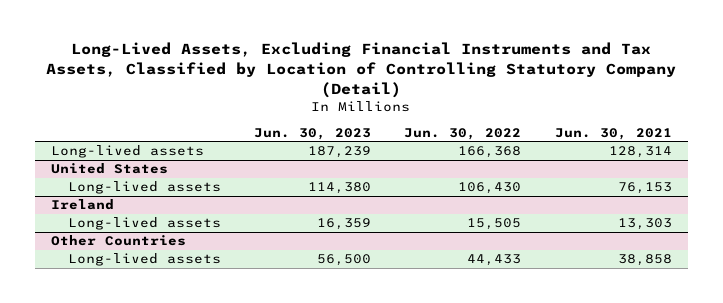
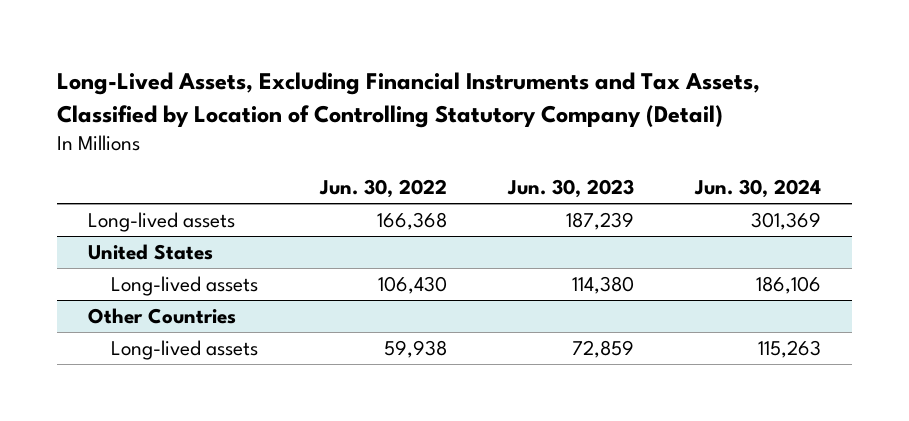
[554,127,672,140] Jun. 30, 2021 -> none
none -> [694,178,822,198] Jun. 30, 2024
[51,199,115,211] Ireland -> none
[68,217,222,231] Long-lived assets -> none
[317,254,372,267] 56,500 -> [572,340,635,359] 72,859
[467,254,522,267] 44,433 -> [383,340,447,359] 59,938

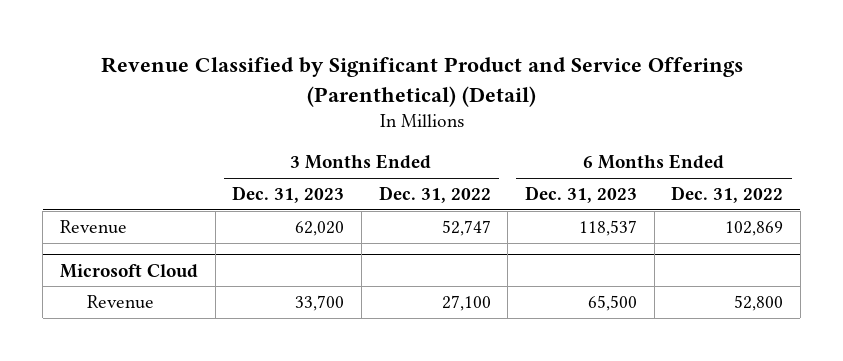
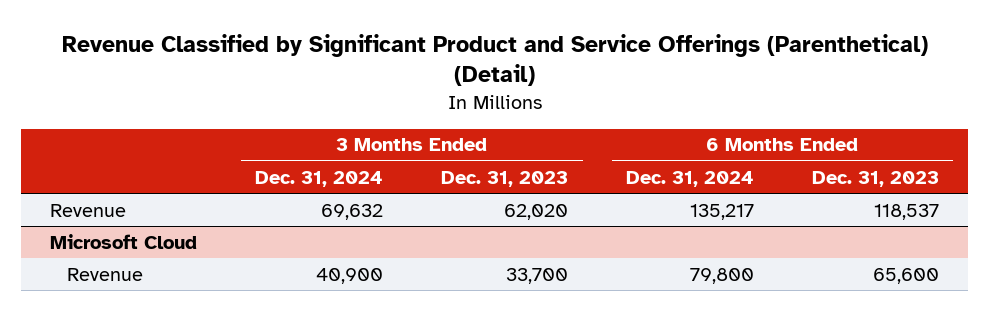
[378,186,491,204] Dec. 31, 2022 -> none
[671,186,784,204] Dec. 31, 2022 -> none
none -> [255,170,384,187] Dec. 31, 2024
none -> [625,170,754,187] Dec. 31, 2024
[587,295,637,312] 65,500 -> [872,267,939,284] 65,600

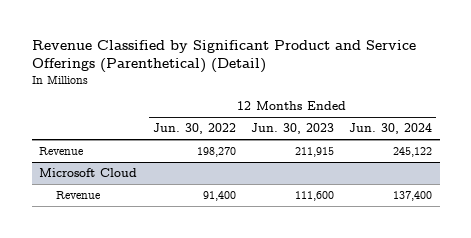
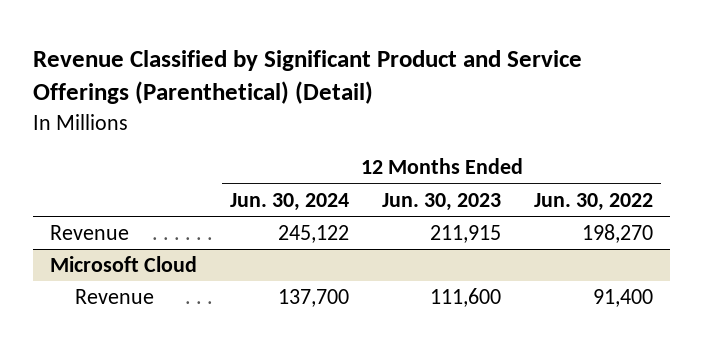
[392,190,432,201] 137,400 -> [277,289,349,308] 137,700

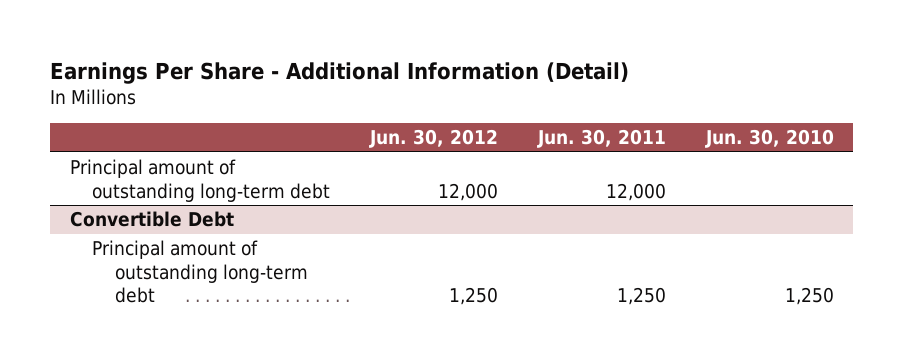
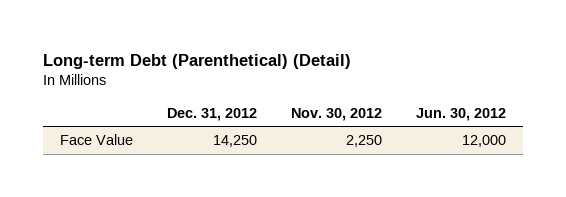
[49,62,629,85] Earnings Per Share - Additional Information (Detail) -> [43,53,352,69] Long-term Debt (Parenthetical) (Detail)
[536,129,666,149] Jun. 30, 2011 -> none
[704,129,834,149] Jun. 30, 2010 -> none
none -> [167,107,258,121] Dec. 31, 2012
none -> [290,107,382,121] Nov. 30, 2012
[69,211,234,228] Convertible Debt -> none
[92,240,308,304] Principal amount of outstanding long-term debt -> none
[69,159,331,202] Principal amount of outstanding long-term debt -> [60,134,134,146] Face Value

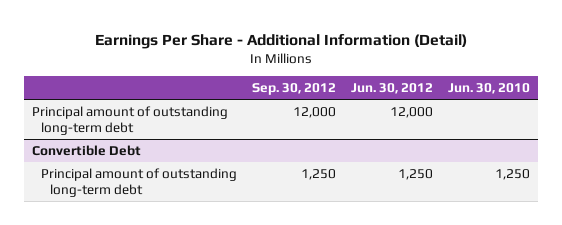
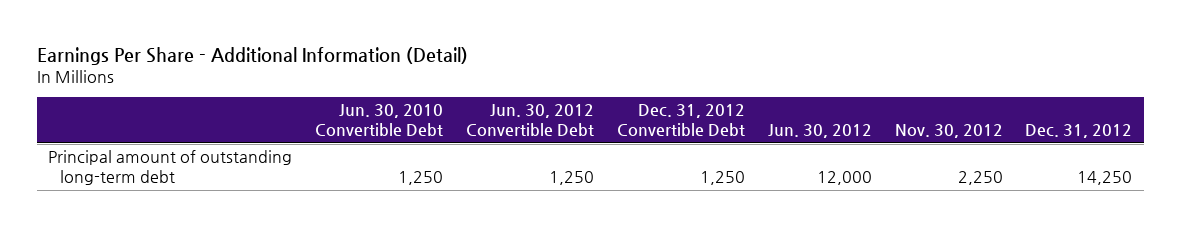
[252,83,337,96] Sep. 30, 2012 -> none
[448,83,531,95] Jun. 30, 2010 -> none
none -> [315,104,444,137] Jun. 30, 2010 Convertible Debt
none -> [466,104,595,137] Jun. 30, 2012 Convertible Debt
none -> [616,104,745,137] Dec. 31, 2012 Convertible Debt
none -> [894,124,1003,139] Nov. 30, 2012
none -> [1025,124,1133,139] Dec. 31, 2012
[31,144,141,156] Convertible Debt -> none
[41,167,238,197] Principal amount of outstanding long-term debt -> none

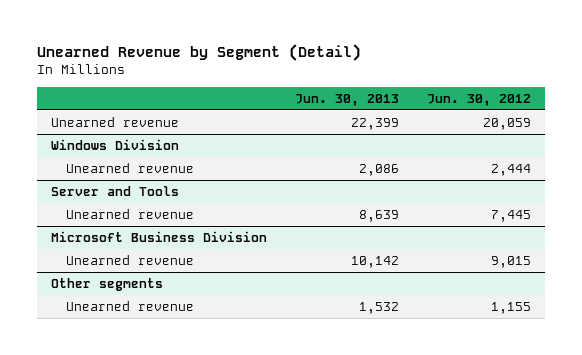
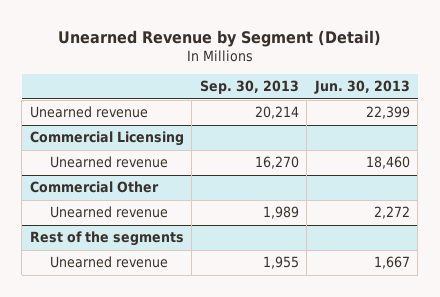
[426,93,531,106] Jun. 30, 2012 -> none
none -> [199,80,299,95] Sep. 30, 2013
[51,138,180,150] Windows Division -> none
[51,185,180,196] Server and Tools -> none
[51,230,268,242] Microsoft Business Division -> none
[51,277,164,291] Other segments -> none
[66,300,195,311] Unearned revenue -> none
none -> [29,131,184,147] Commercial Licensing
[359,163,400,176] 2,086 -> [365,156,410,170] 18,460
none -> [29,181,159,194] Commercial Other
[359,209,400,222] 8,639 -> [373,206,410,220] 2,272
none -> [29,231,184,247] Rest of the segments
[351,255,400,268] 10,142 -> [373,256,410,270] 1,667

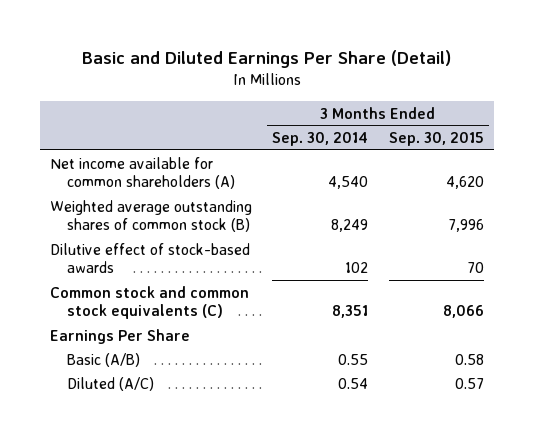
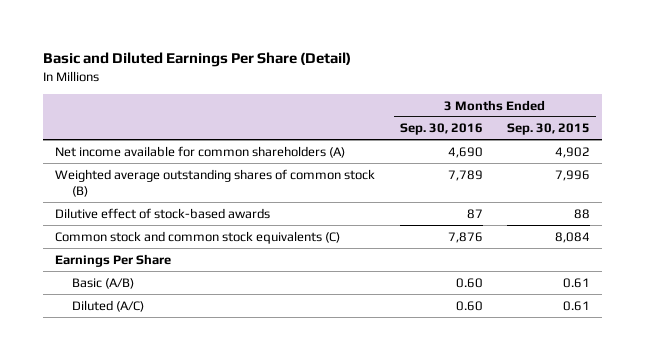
[272,131,369,146] Sep. 30, 2014 -> none
none -> [399,123,483,136] Sep. 30, 2016
[445,175,484,189] 4,620 -> [555,146,591,158] 4,902
[466,261,484,273] 70 -> [574,208,591,219] 88
[442,304,484,318] 8,066 -> [555,231,591,243] 8,084
[454,353,484,365] 0.58 -> [563,277,591,288] 0.61
[454,377,484,389] 0.57 -> [563,300,591,311] 0.61

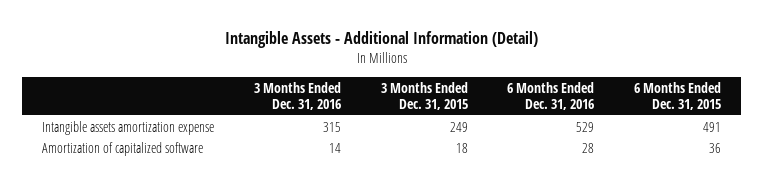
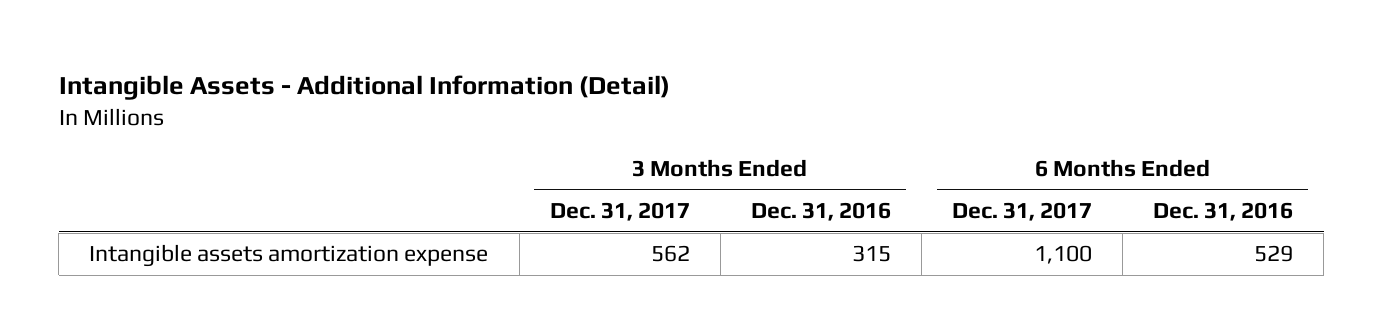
[380,81,468,111] 3 Months Ended Dec. 31, 2015 -> none
[634,81,722,111] 6 Months Ended Dec. 31, 2015 -> none
none -> [549,202,690,222] Dec. 31, 2017
none -> [951,202,1092,222] Dec. 31, 2017
[42,141,204,156] Amortization of capitalized software -> none

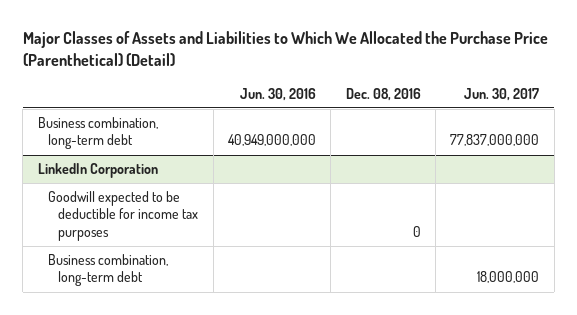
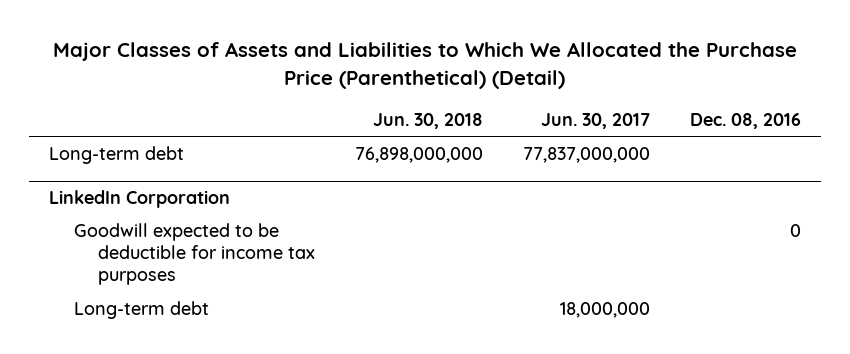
[239,87,316,101] Jun. 30, 2016 -> none
none -> [372,113,483,130] Jun. 30, 2018
[37,117,158,150] Business combination, long-term debt -> [49,146,185,165] Long-term debt
[47,254,168,287] Business combination, long-term debt -> [73,301,209,320] Long-term debt

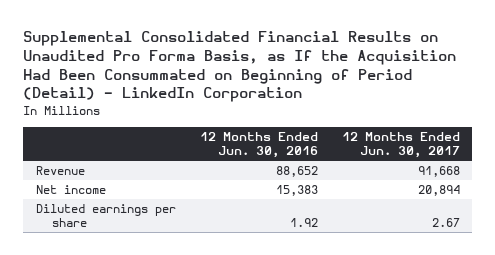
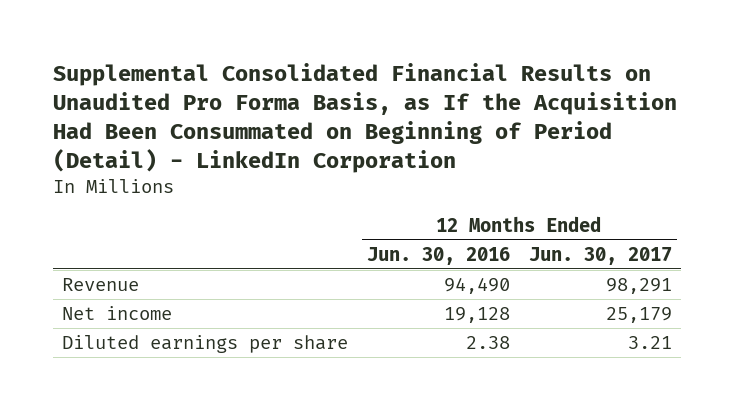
[275,166,318,178] 88,652 -> [444,276,511,294] 94,490
[417,166,460,178] 91,668 -> [605,277,672,294] 98,291
[275,185,318,197] 15,383 -> [444,306,511,323] 19,128
[417,185,460,197] 20,894 -> [605,306,672,323] 25,179
[289,218,318,228] 1.92 -> [466,335,511,349] 2.38
[431,218,460,228] 2.67 -> [627,335,672,349] 3.21

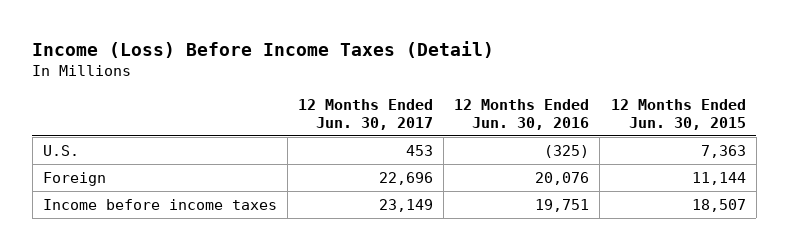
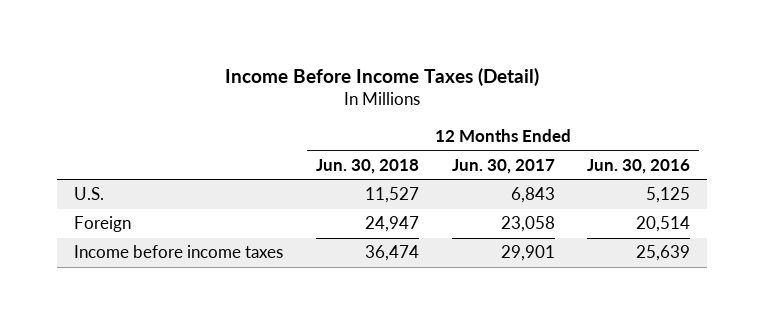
[32,40,495,58] Income (Loss) Before Income Taxes (Detail) -> [225,67,540,86] Income Before Income Taxes (Detail)
[610,99,746,130] 12 Months Ended Jun. 30, 2015 -> none
none -> [315,158,419,174] Jun. 30, 2018
[406,145,434,157] 453 -> [510,187,555,204] 6,843
[544,145,590,159] (325) -> [646,187,691,204] 5,125
[379,172,434,186] 22,696 -> [500,216,555,233] 23,058
[535,172,590,186] 20,076 -> [636,216,691,233] 20,514
[379,199,434,213] 23,149 -> [500,245,555,262] 29,901
[535,199,590,213] 19,751 -> [636,245,691,262] 25,639

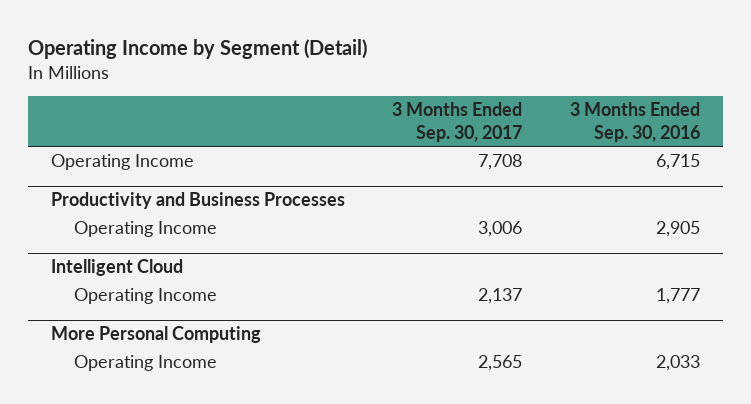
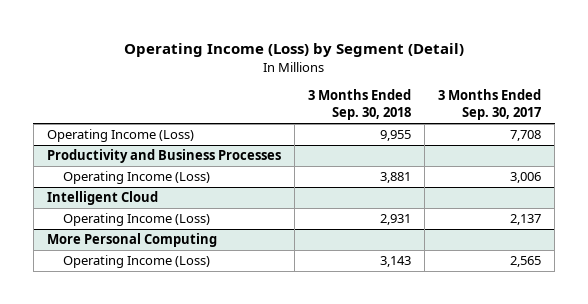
[27,38,367,59] Operating Income by Segment (Detail) -> [124,42,465,57] Operating Income (Loss) by Segment (Detail)
[569,102,700,142] 3 Months Ended Sep. 30, 2016 -> none
none -> [308,89,412,121] 3 Months Ended Sep. 30, 2018
[51,154,195,171] Operating Income -> [46,129,194,143] Operating Income (Loss)
[74,221,218,238] Operating Income -> [63,171,211,185] Operating Income (Loss)
[74,288,218,305] Operating Income -> [63,213,211,227] Operating Income (Loss)
[74,355,218,372] Operating Income -> [63,255,211,269] Operating Income (Loss)

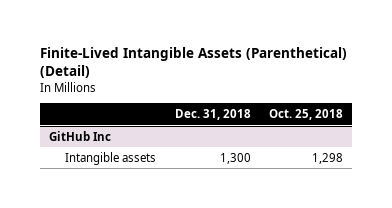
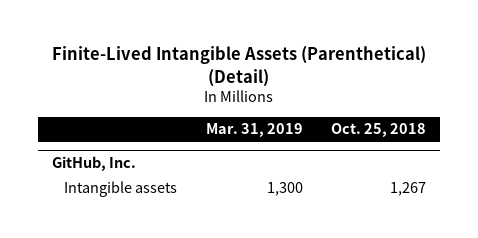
[174,109,251,121] Dec. 31, 2018 -> none
none -> [205,123,303,138] Mar. 31, 2019
[49,130,112,141] GitHub Inc -> [51,156,136,172] GitHub, Inc.
[311,152,343,164] 1,298 -> [390,181,427,196] 1,267

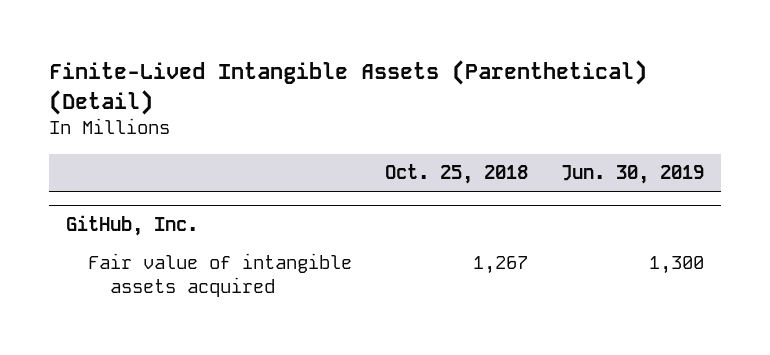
[205,123,303,138] Mar. 31, 2019 -> none
none -> [561,165,705,185] Jun. 30, 2019
[64,180,178,197] Intangible assets -> [87,252,352,298] Fair value of intangible assets acquired

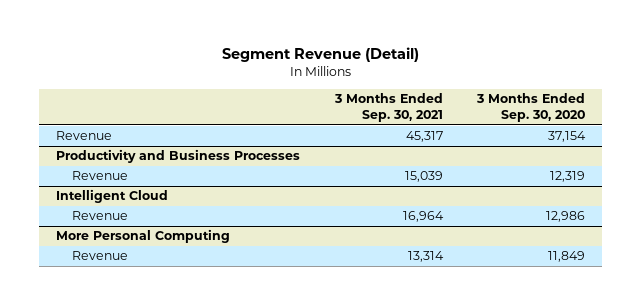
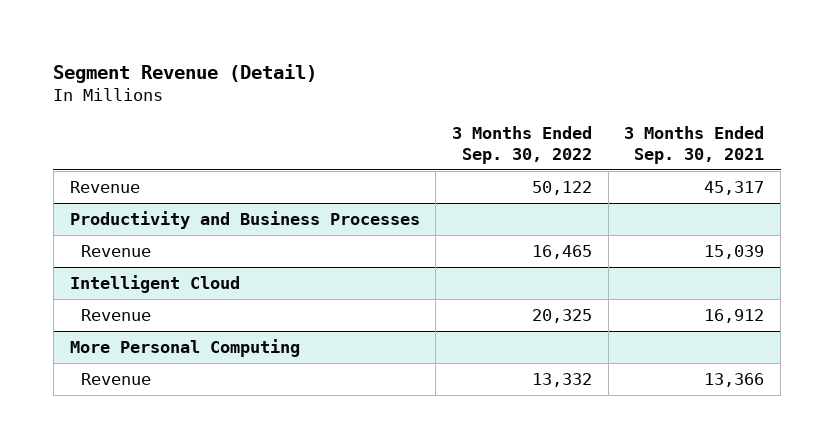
[475,93,585,123] 3 Months Ended Sep. 30, 2020 -> none
none -> [452,126,593,164] 3 Months Ended Sep. 30, 2022
[402,211,444,223] 16,964 -> [704,308,765,323] 16,912
[407,251,444,263] 13,314 -> [704,372,765,387] 13,366

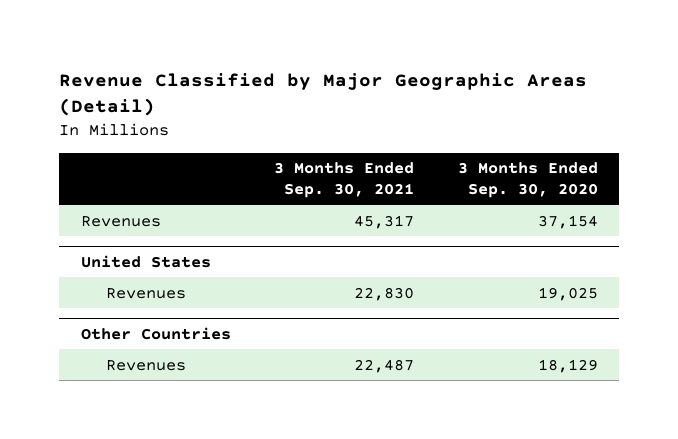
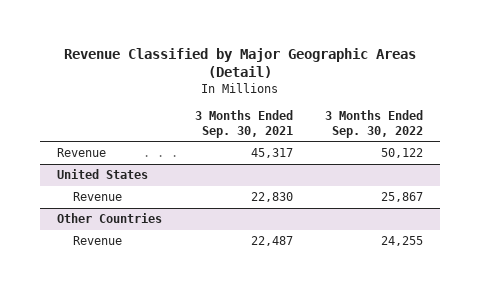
[457,162,598,198] 3 Months Ended Sep. 30, 2020 -> none
none -> [325,110,424,138] 3 Months Ended Sep. 30, 2022
[80,215,161,227] Revenues -> [56,148,106,158] Revenue
[106,287,187,299] Revenues -> [73,192,123,202] Revenue
[106,359,187,371] Revenues -> [73,236,123,246] Revenue

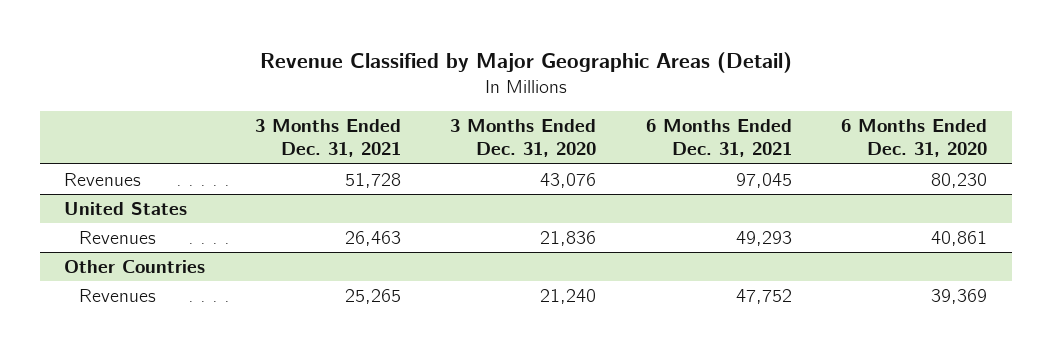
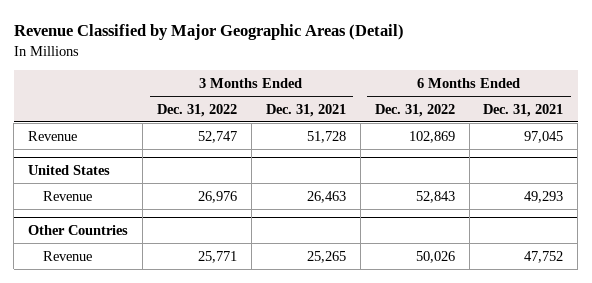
[450,119,597,158] 3 Months Ended Dec. 31, 2020 -> none
[841,119,988,158] 6 Months Ended Dec. 31, 2020 -> none
none -> [156,103,237,117] Dec. 31, 2022
none -> [374,103,455,117] Dec. 31, 2022
[64,172,142,186] Revenues -> [28,130,78,141] Revenue
[78,230,156,244] Revenues -> [42,190,92,201] Revenue
[78,288,156,302] Revenues -> [42,250,92,261] Revenue

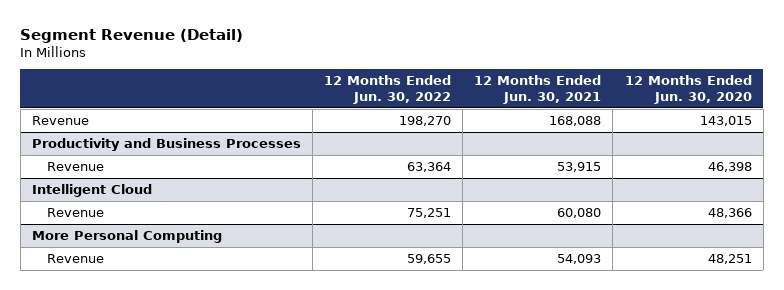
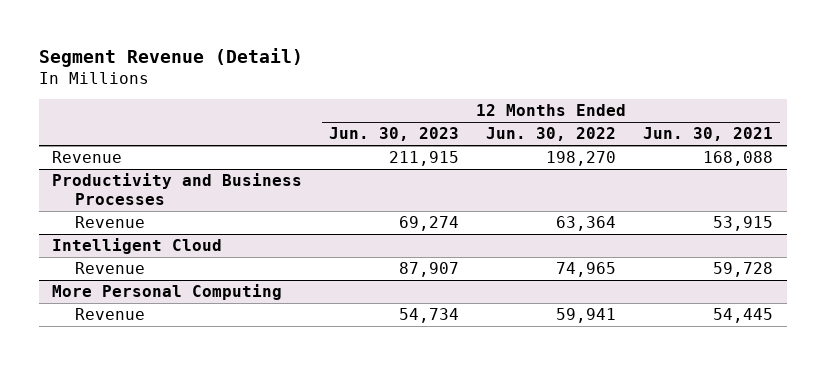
[624,75,752,104] 12 Months Ended Jun. 30, 2020 -> none
none -> [329,127,460,142] Jun. 30, 2023
[407,208,452,219] 75,251 -> [556,262,617,278] 74,965
[557,208,602,219] 60,080 -> [713,262,774,278] 59,728
[407,254,452,265] 59,655 -> [556,308,617,324] 59,941
[557,254,602,265] 54,093 -> [713,308,774,324] 54,445

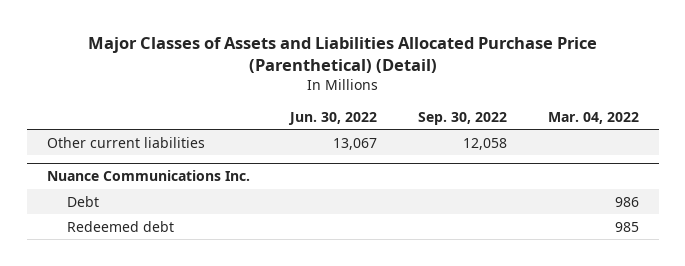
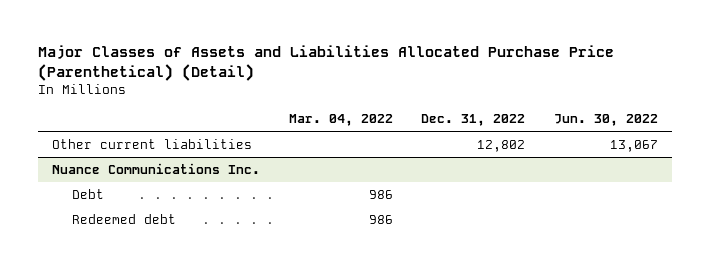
[417,111,507,125] Sep. 30, 2022 -> none
none -> [421,114,526,127] Dec. 31, 2022
[614,221,639,232] 985 -> [368,214,393,224] 986

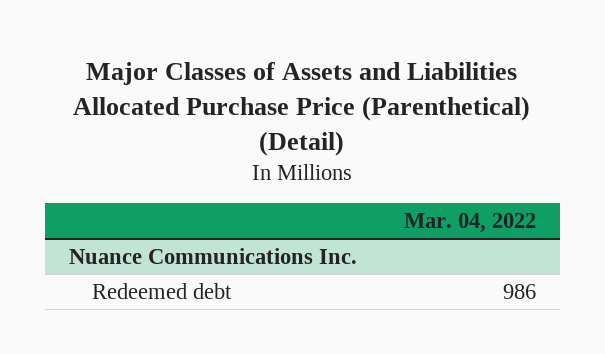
[421,114,526,127] Dec. 31, 2022 -> none
[554,114,659,127] Jun. 30, 2022 -> none
[52,138,253,149] Other current liabilities -> none
[72,188,105,199] Debt -> none

